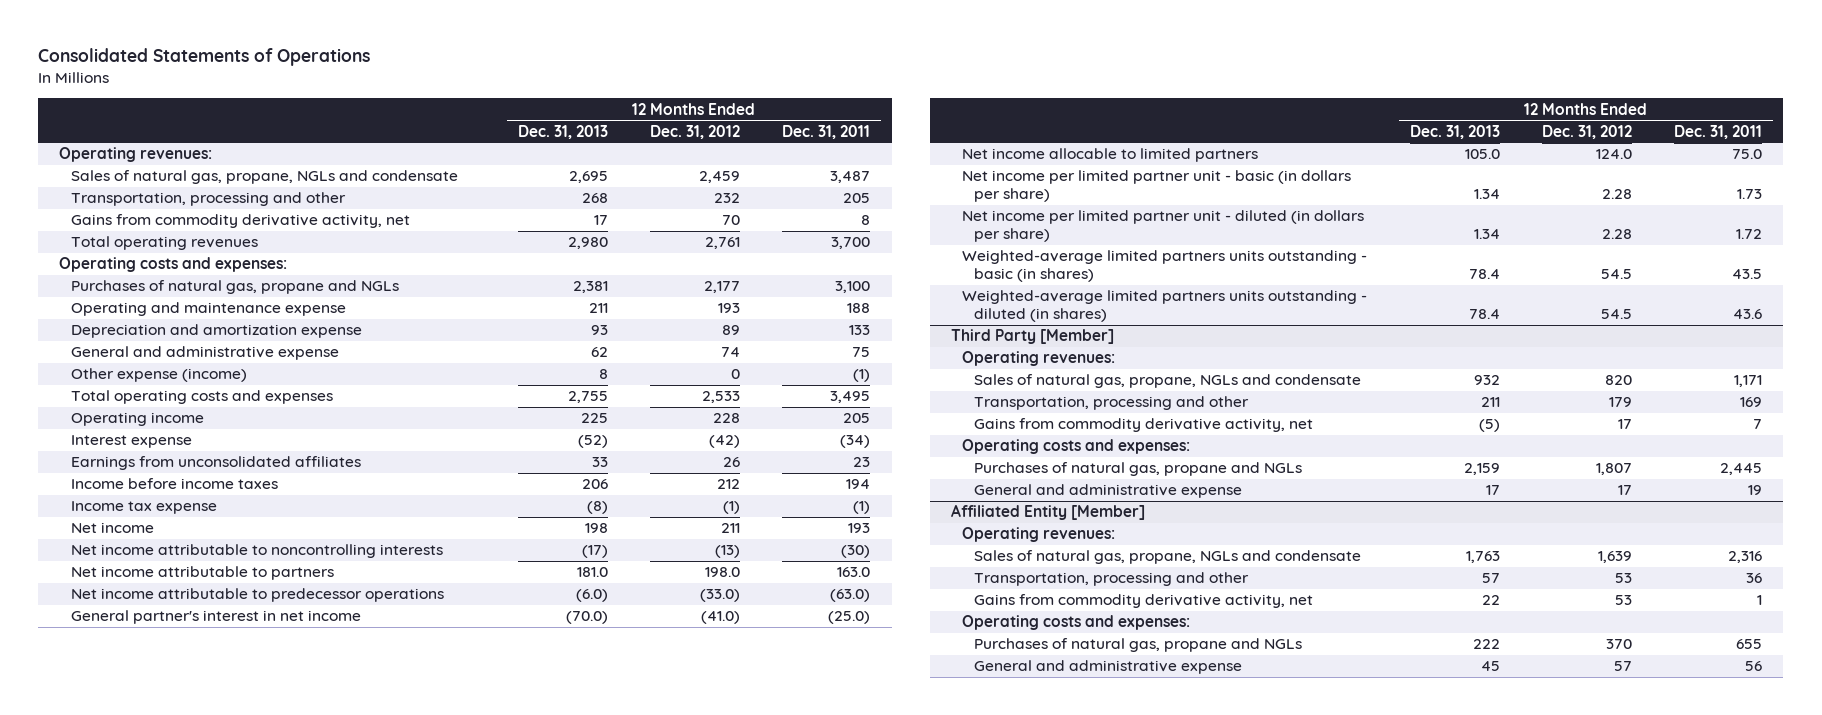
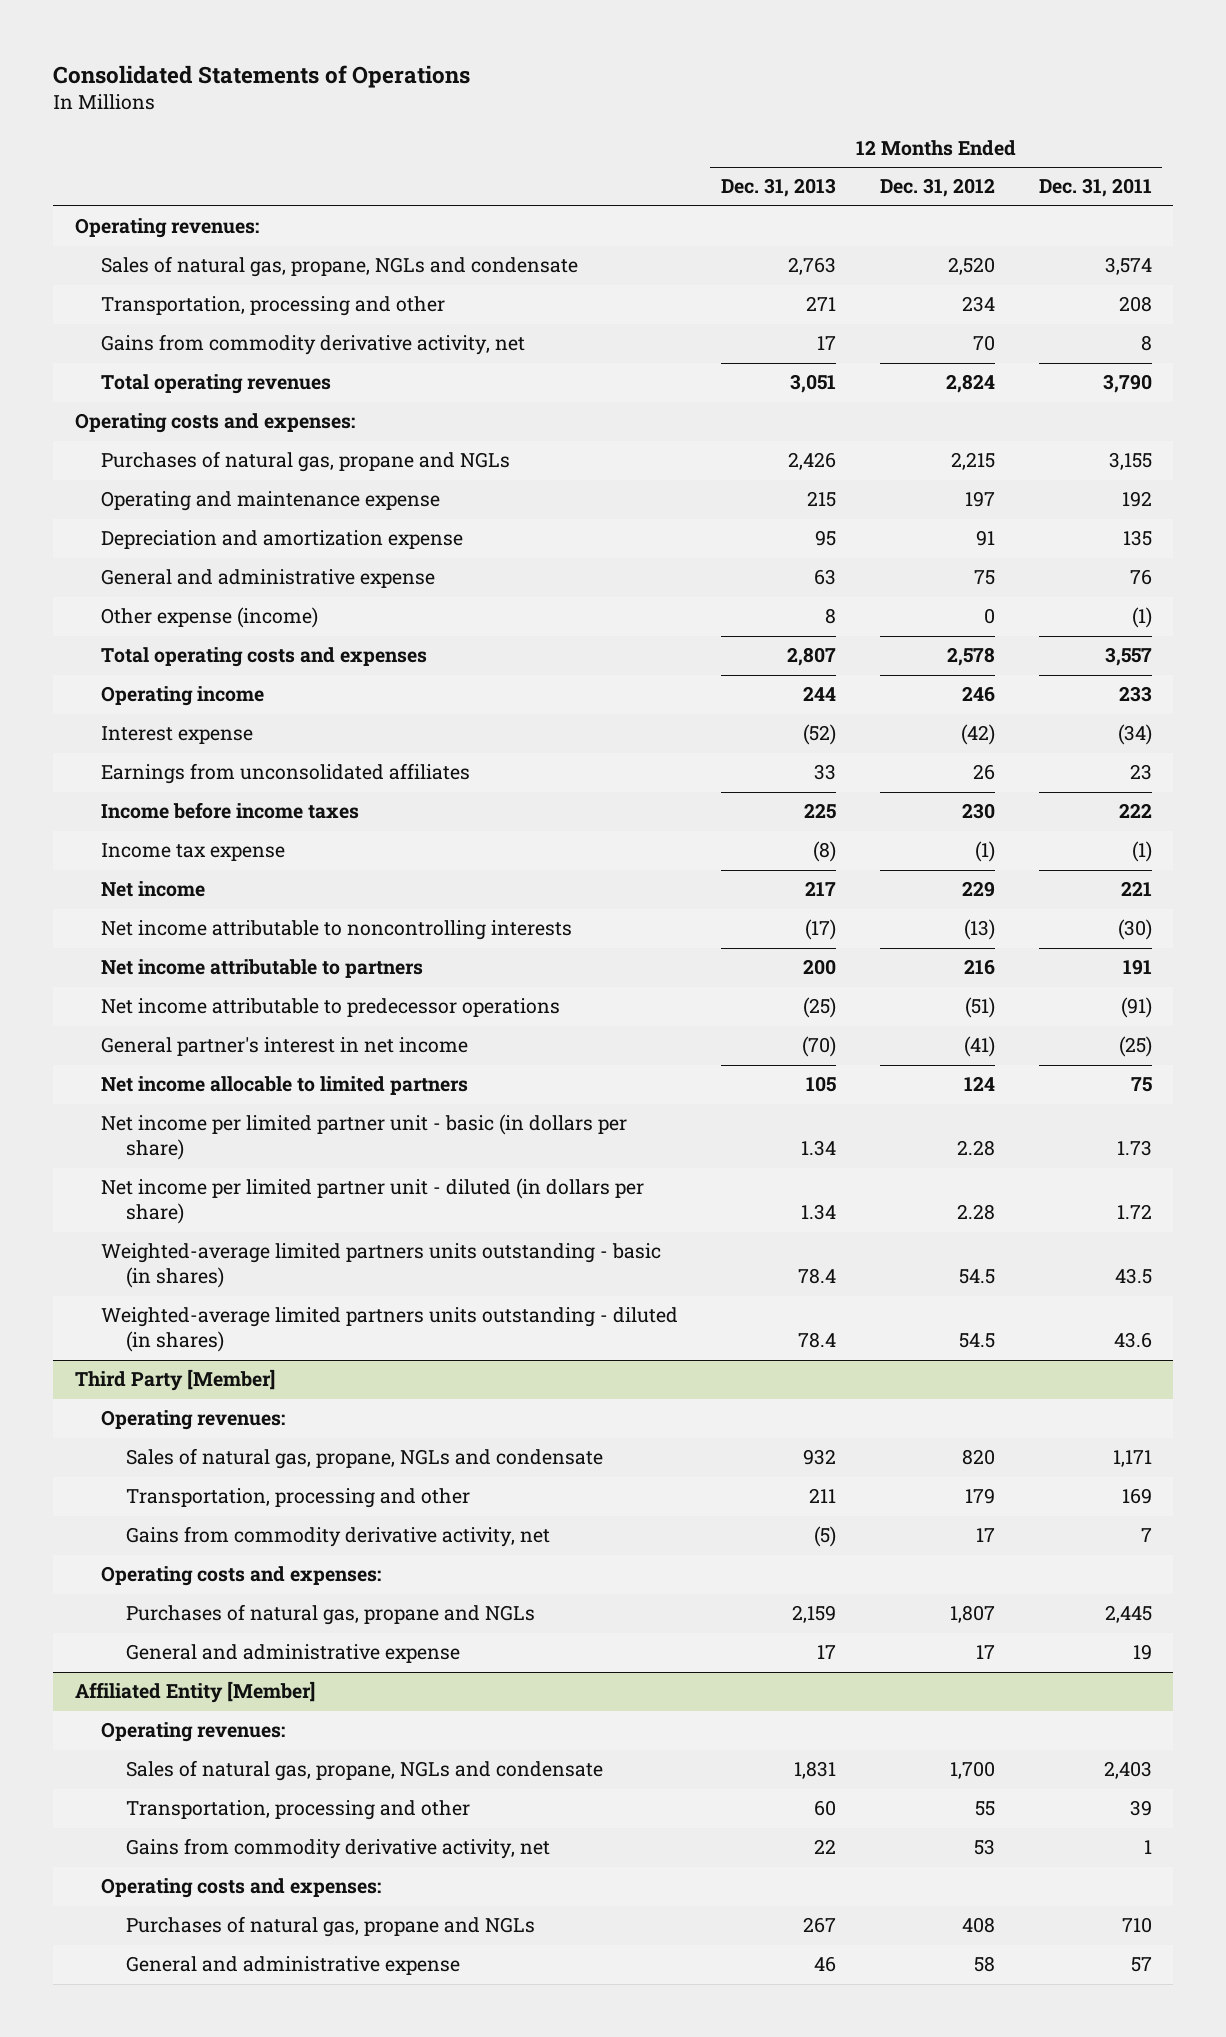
[568,171,608,184] 2,695 -> [788,257,837,276] 2,763
[699,171,741,184] 2,459 -> [947,257,995,276] 2,520
[830,171,871,184] 3,487 -> [1104,257,1152,276] 3,574
[581,193,608,204] 268 -> [806,296,837,312] 271
[714,193,741,204] 232 -> [961,296,995,313] 234
[843,193,871,204] 205 -> [1118,296,1152,313] 208
[567,237,608,250] 2,980 -> [790,374,837,394] 3,051
[705,237,741,250] 2,761 -> [945,374,995,394] 2,824
[831,237,871,250] 3,700 -> [1102,374,1152,394] 3,790
[572,281,608,294] 2,381 -> [788,452,837,471] 2,426
[704,281,741,294] 2,177 -> [950,452,995,471] 2,215
[835,281,871,294] 3,100 -> [1108,452,1152,471] 3,155
[588,303,608,314] 211 -> [807,491,837,508] 215
[718,303,741,314] 193 -> [964,491,995,508] 197
[847,303,871,314] 188 -> [1121,491,1152,508] 192
[590,325,608,336] 93 -> [815,530,837,547] 95
[722,325,741,336] 89 -> [975,530,995,547] 91
[849,325,871,336] 133 -> [1122,530,1152,547] 135
[590,347,608,358] 62 -> [814,569,837,586] 63
[721,347,741,358] 74 -> [973,570,995,586] 75
[852,347,871,358] 75 -> [1129,569,1152,586] 76
[567,391,608,404] 2,755 -> [787,647,837,667] 2,807
[702,391,741,404] 2,533 -> [946,647,995,667] 2,578
[830,391,871,404] 3,495 -> [1104,647,1152,667] 3,557
[580,413,608,424] 225 -> [803,686,837,702] 244
[713,413,741,424] 228 -> [961,686,995,703] 246
[843,413,871,424] 205 -> [1118,686,1152,703] 233
[581,479,608,490] 206 -> [804,803,837,820] 225
[717,479,741,490] 212 -> [961,803,995,820] 230
[846,479,871,490] 194 -> [1118,803,1152,819] 222
[584,523,608,534] 198 -> [805,881,837,897] 217
[721,523,741,534] 211 -> [961,881,995,898] 229
[848,523,871,534] 193 -> [1120,881,1152,897] 221
[576,567,608,578] 181.0 -> [803,959,837,976] 200
[705,567,741,578] 198.0 -> [963,959,995,976] 216
[837,567,871,578] 163.0 -> [1122,959,1152,976] 191
[575,589,608,603] (6.0) -> [803,997,837,1019] (25)
[700,589,741,603] (33.0) -> [964,997,995,1019] (51)
[830,589,871,603] (63.0) -> [1120,997,1152,1019] (91)
[565,611,608,625] (70.0) -> [802,1036,837,1058] (70)
[701,611,741,625] (41.0) -> [963,1036,995,1058] (41)
[828,611,871,625] (25.0) -> [1118,1036,1152,1058] (25)
[1464,149,1500,160] 105.0 -> [806,1076,837,1093] 105
[1595,149,1632,160] 124.0 -> [963,1076,995,1092] 124
[1732,149,1763,160] 75.0 -> [1130,1077,1152,1093] 75
[1465,551,1500,564] 1,763 -> [794,1761,837,1780] 1,831
[1597,551,1632,564] 1,639 -> [949,1761,995,1780] 1,700
[1728,551,1763,564] 2,316 -> [1103,1761,1152,1780] 2,403
[1481,573,1500,584] 57 -> [814,1800,837,1817] 60
[1614,573,1632,584] 53 -> [974,1801,995,1817] 55
[1746,573,1763,584] 36 -> [1129,1800,1152,1817] 39
[1472,639,1500,650] 222 -> [803,1917,837,1934] 267
[1605,639,1632,650] 370 -> [961,1917,995,1934] 408
[1736,639,1763,650] 655 -> [1121,1917,1152,1934] 710
[1480,661,1500,672] 45 -> [814,1956,837,1973] 46
[1613,661,1632,672] 57 -> [973,1956,995,1973] 58
[1745,661,1763,672] 56 -> [1130,1957,1152,1973] 57

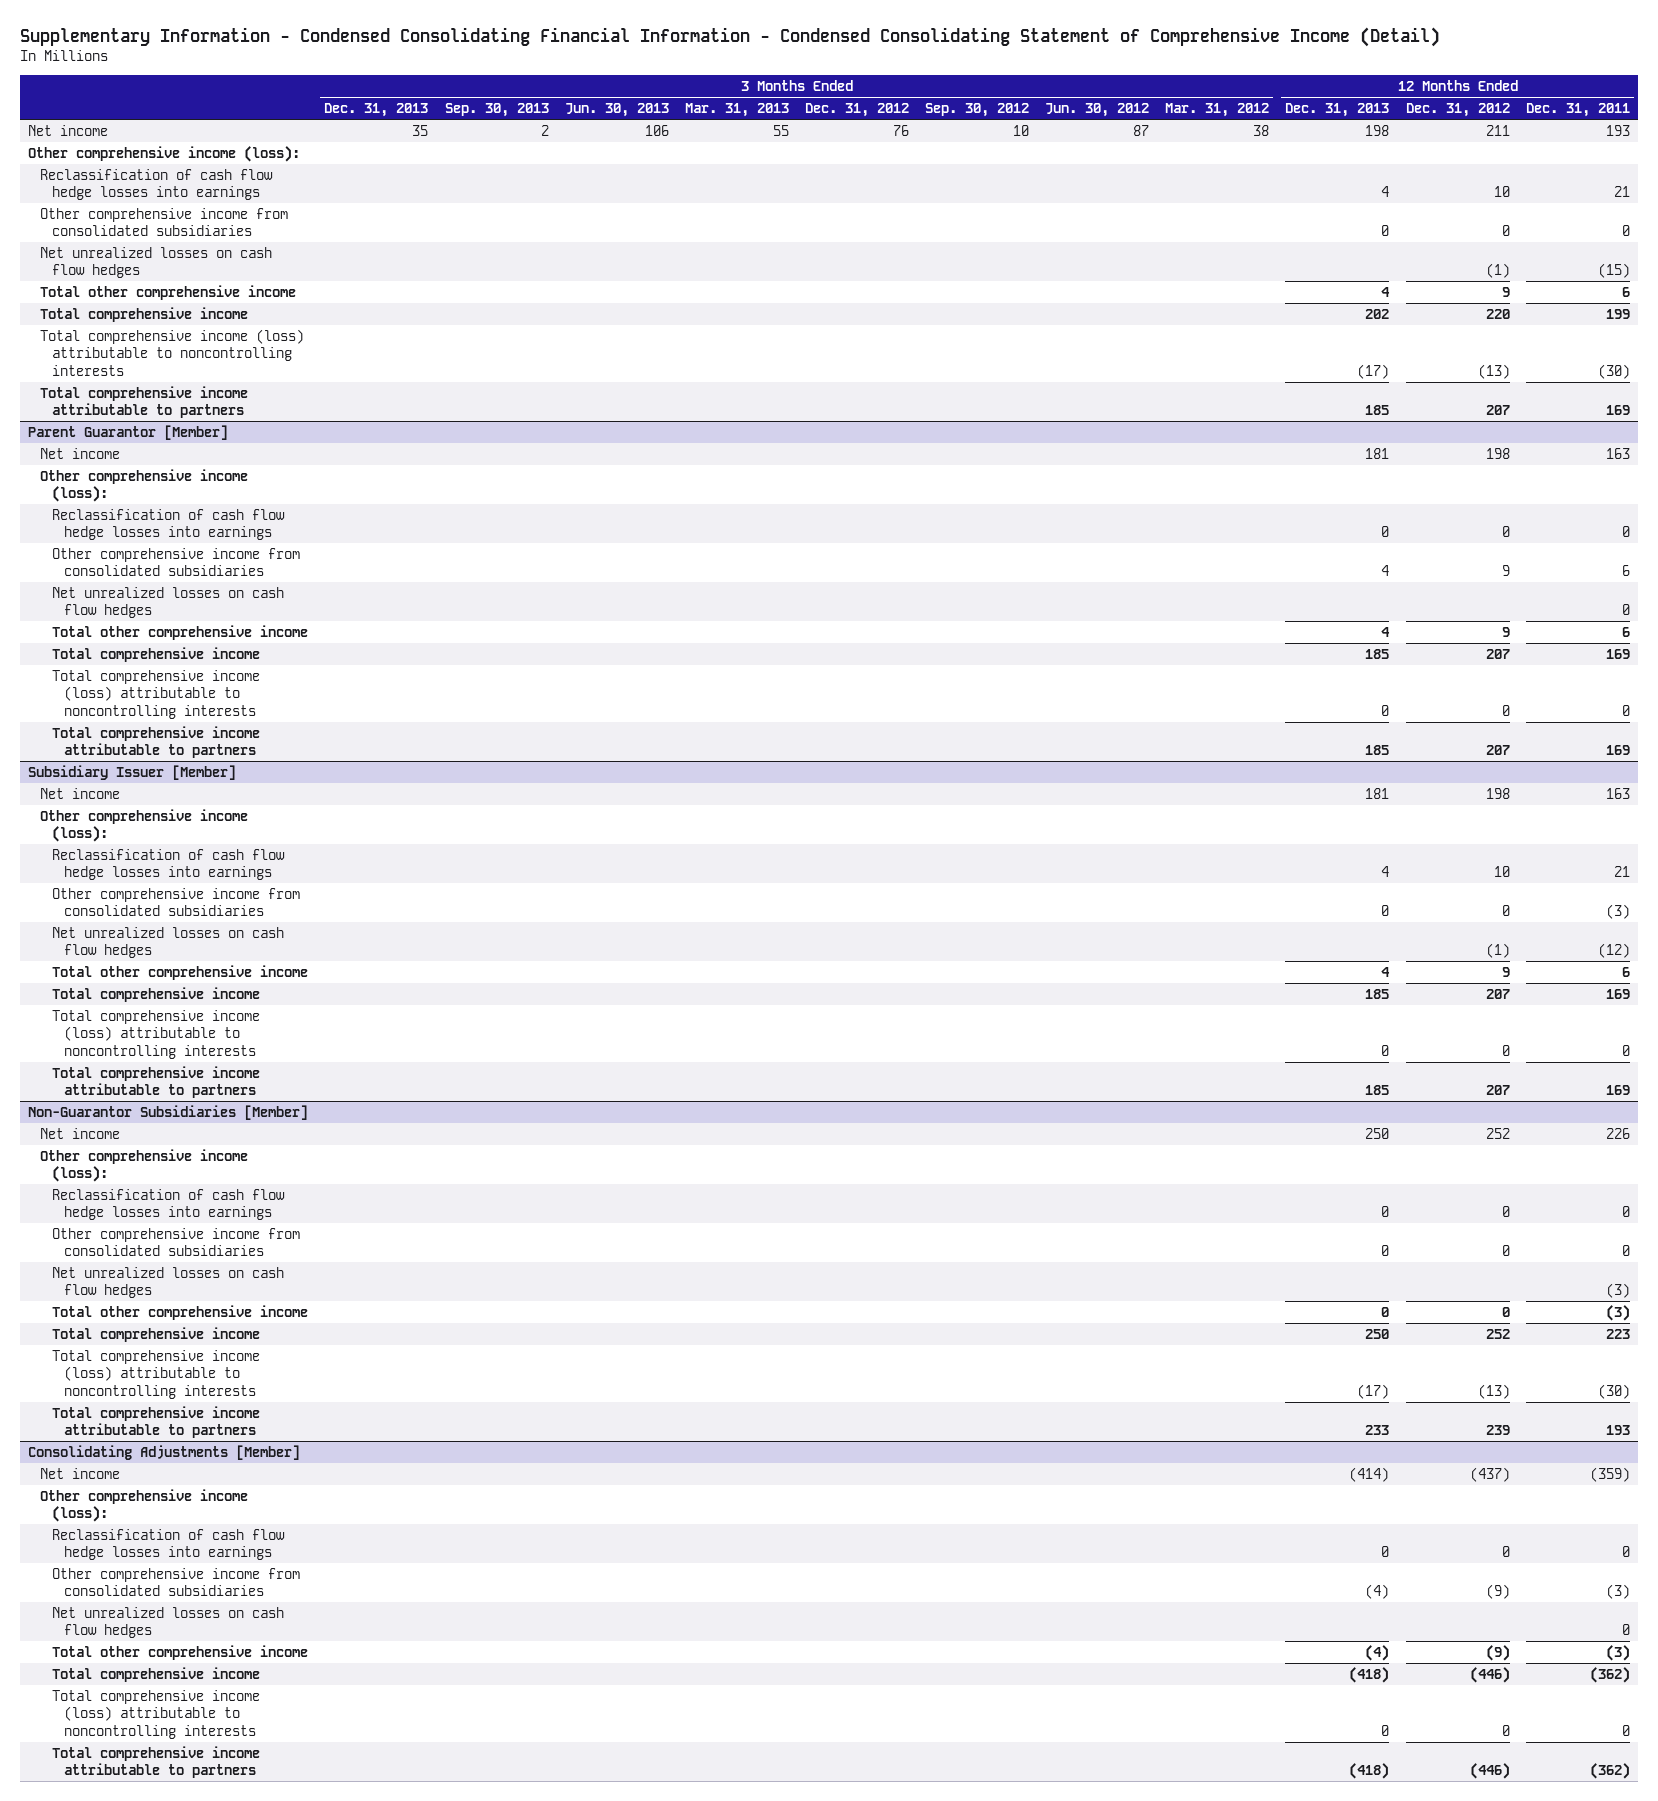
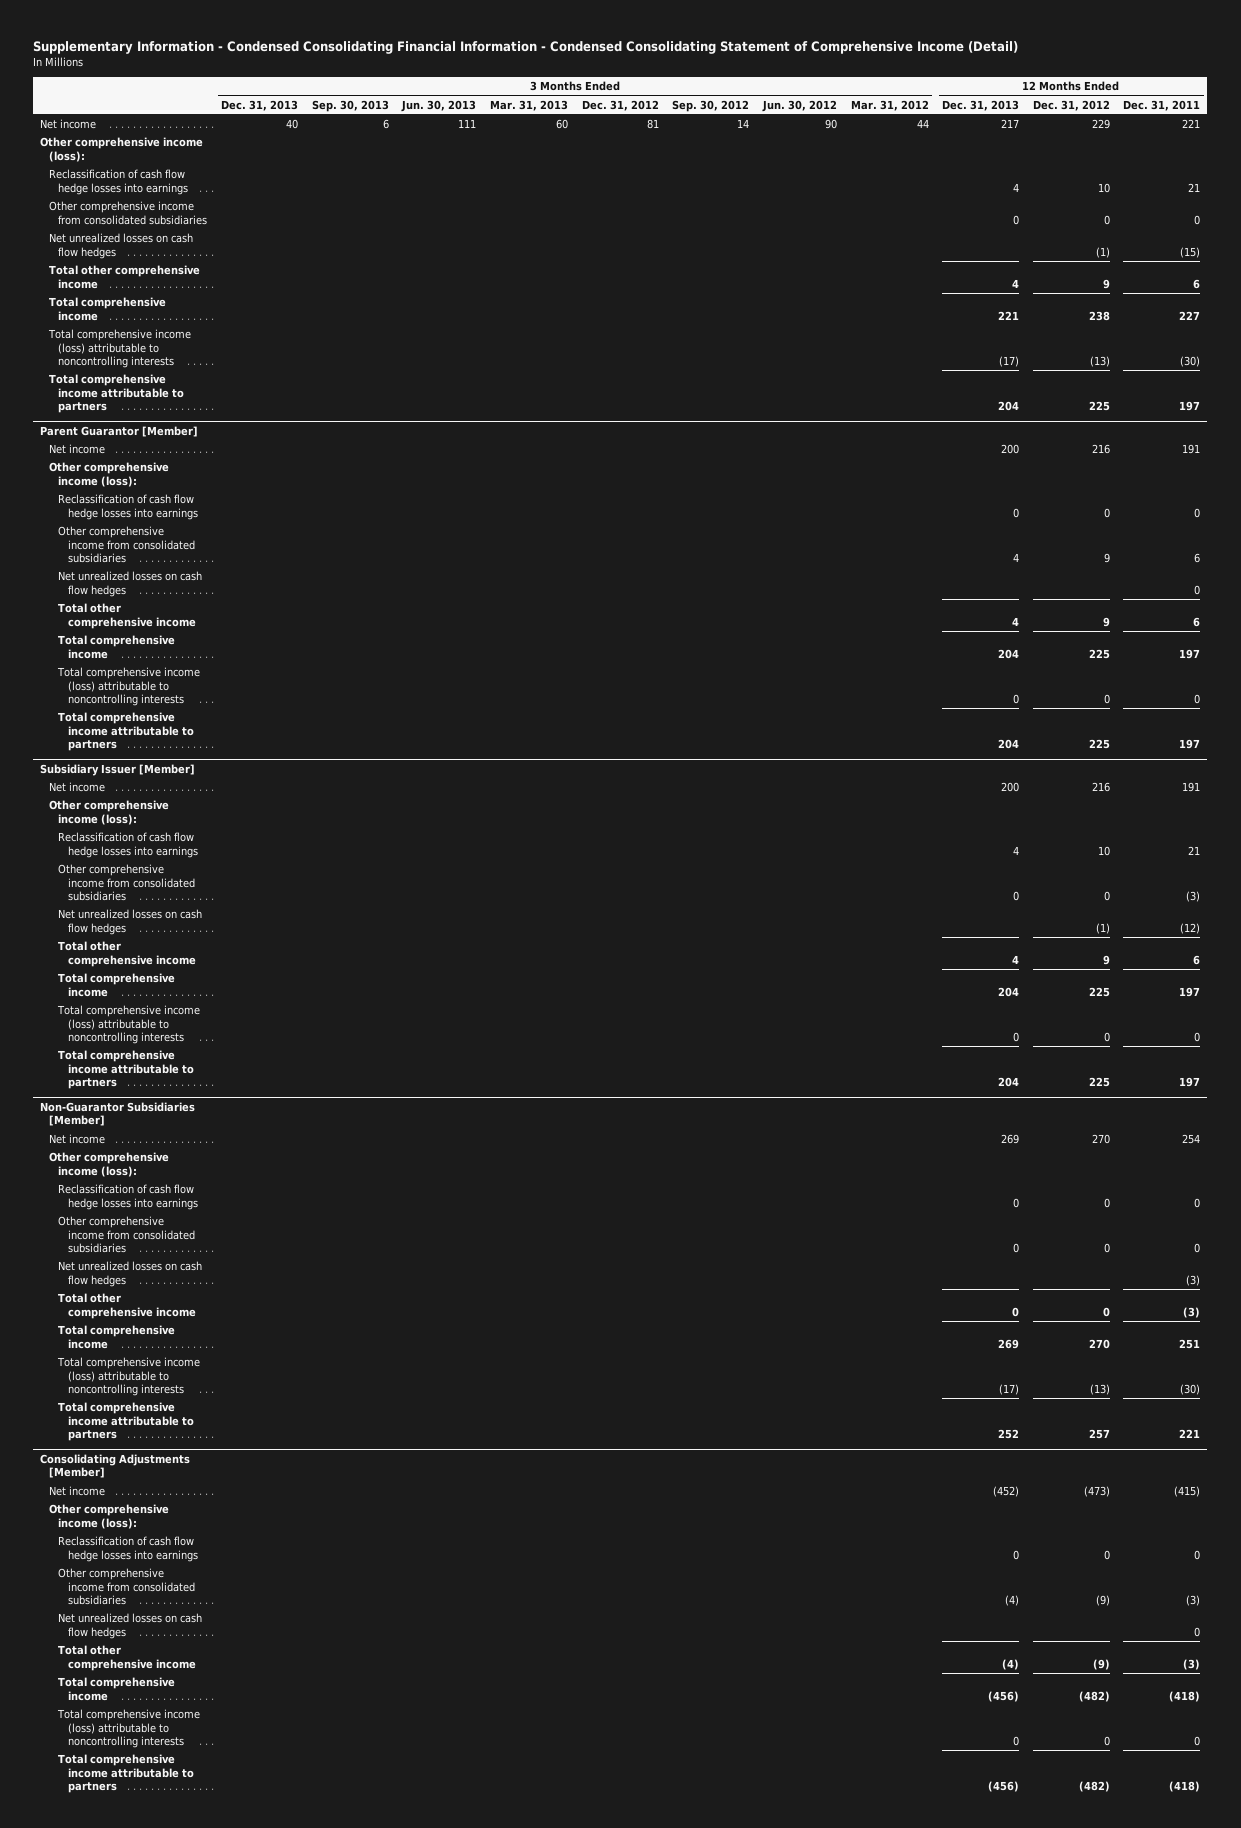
[412,124,429,136] 35 -> [286,119,299,130] 40
[540,124,549,136] 2 -> [382,119,389,130] 6
[644,124,669,136] 106 -> [458,119,477,129] 111
[772,124,789,136] 55 -> [556,119,569,130] 60
[892,124,909,136] 76 -> [646,119,659,130] 81
[1013,124,1030,136] 10 -> [737,119,750,129] 14
[1133,124,1150,136] 87 -> [824,119,837,130] 90
[1253,124,1270,136] 38 -> [916,119,929,129] 44
[1365,124,1390,136] 198 -> [1001,119,1020,129] 217
[1485,124,1510,136] 211 -> [1091,119,1110,130] 229
[1605,124,1630,136] 193 -> [1182,119,1201,129] 221
[1365,308,1390,319] 202 -> [998,310,1020,320] 221
[1485,308,1510,319] 220 -> [1088,310,1110,321] 238
[1605,308,1630,319] 199 -> [1179,310,1201,320] 227
[1365,405,1390,416] 185 -> [998,401,1020,412] 204
[1485,405,1510,416] 207 -> [1088,401,1110,412] 225
[1605,405,1630,416] 169 -> [1179,401,1201,412] 197
[1365,447,1390,459] 181 -> [1001,444,1020,455] 200
[1485,447,1510,459] 198 -> [1091,444,1110,455] 216
[1605,447,1630,459] 163 -> [1182,444,1201,455] 191
[1365,648,1390,659] 185 -> [998,648,1020,659] 204
[1485,648,1510,659] 207 -> [1088,648,1110,659] 225
[1605,648,1630,659] 169 -> [1179,648,1201,659] 197
[1365,745,1390,756] 185 -> [998,739,1020,750] 204
[1485,745,1510,756] 207 -> [1088,739,1110,750] 225
[1605,745,1630,756] 169 -> [1179,739,1201,750] 197
[1365,787,1390,799] 181 -> [1001,782,1020,793] 200
[1485,787,1510,799] 198 -> [1091,782,1110,793] 216
[1605,787,1630,799] 163 -> [1182,782,1201,793] 191
[1365,988,1390,999] 185 -> [998,986,1020,997] 204
[1485,988,1510,999] 207 -> [1088,986,1110,997] 225
[1605,988,1630,999] 169 -> [1179,986,1201,997] 197
[1365,1085,1390,1096] 185 -> [998,1077,1020,1088] 204
[1485,1085,1510,1096] 207 -> [1088,1077,1110,1088] 225
[1605,1085,1630,1096] 169 -> [1179,1077,1201,1088] 197
[1365,1127,1390,1139] 250 -> [1001,1134,1020,1145] 269
[1485,1127,1510,1139] 252 -> [1091,1134,1110,1145] 270
[1605,1127,1630,1139] 226 -> [1182,1134,1201,1145] 254
[1365,1328,1390,1339] 250 -> [998,1338,1020,1349] 269
[1485,1328,1510,1339] 252 -> [1088,1338,1110,1349] 270
[1605,1328,1630,1339] 223 -> [1179,1338,1201,1349] 251
[1365,1425,1390,1436] 233 -> [998,1429,1020,1440] 252
[1485,1425,1510,1436] 239 -> [1088,1429,1110,1440] 257
[1605,1425,1630,1436] 193 -> [1179,1429,1201,1439] 221
[1349,1466,1390,1482] (414) -> [993,1486,1020,1498] (452)
[1469,1466,1510,1482] (437) -> [1083,1486,1110,1498] (473)
[1589,1466,1630,1482] (359) -> [1174,1486,1201,1498] (415)
[1349,1666,1390,1683] (418) -> [988,1690,1020,1702] (456)
[1469,1666,1510,1683] (446) -> [1078,1690,1110,1702] (482)
[1589,1666,1630,1683] (362) -> [1169,1690,1201,1702] (418)
[1349,1763,1390,1780] (418) -> [988,1781,1020,1793] (456)
[1469,1763,1510,1780] (446) -> [1078,1781,1110,1793] (482)
[1589,1763,1630,1780] (362) -> [1169,1781,1201,1793] (418)

